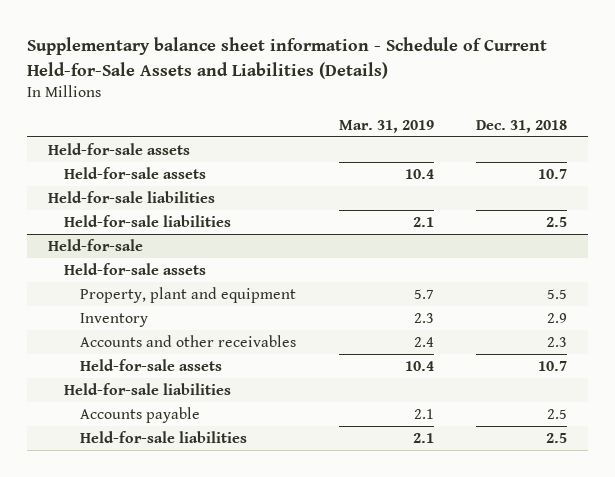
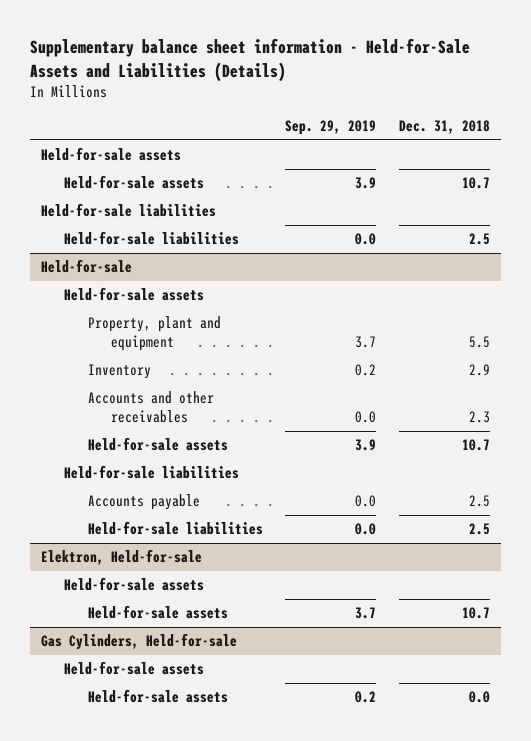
[26,37,547,79] Supplementary balance sheet information - Schedule of Current Held-for-Sale Assets and Liabilities (Details) -> [29,38,470,82] Supplementary balance sheet information - Held-for-Sale Assets and Liabilities (Details)
[338,119,434,133] Mar. 31, 2019 -> none
none -> [285,120,377,136] Sep. 29, 2019
none -> [40,549,202,566] Elektron, Held-for-sale
none -> [64,577,205,592] Held-for-sale assets
none -> [87,605,228,620] Held-for-sale assets
none -> [40,633,237,651] Gas Cylinders, Held-for-sale
none -> [64,661,205,676] Held-for-sale assets
none -> [87,689,228,704] Held-for-sale assets

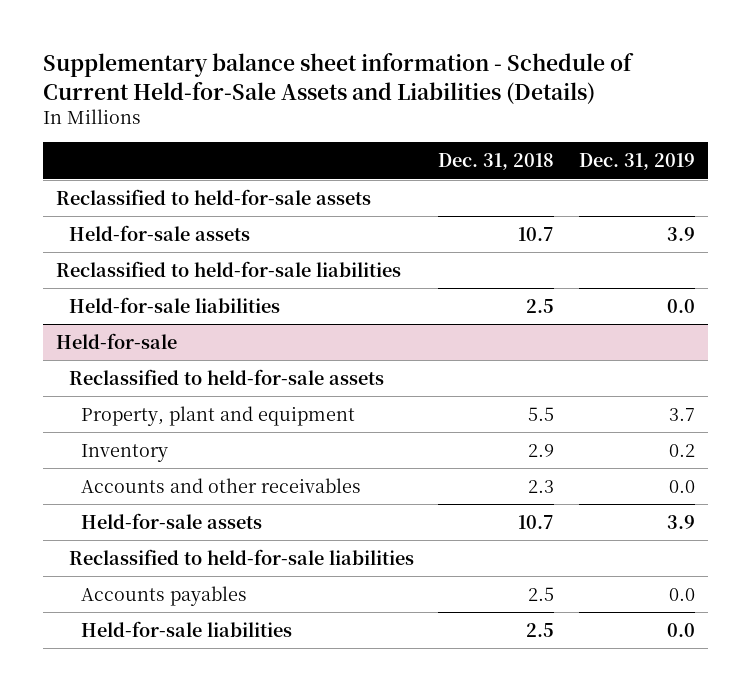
[29,38,470,82] Supplementary balance sheet information - Held-for-Sale Assets and Liabilities (Details) -> [43,53,635,104] Supplementary balance sheet information - Schedule of Current Held-for-Sale Assets and Liabilities (Details)
[285,120,377,136] Sep. 29, 2019 -> none
none -> [579,153,696,171] Dec. 31, 2019
[40,147,181,162] Held-for-sale assets -> [55,188,371,205] Reclassified to held-for-sale assets
[40,203,216,218] Held-for-sale liabilities -> [55,260,401,277] Reclassified to held-for-sale liabilities
[64,287,205,302] Held-for-sale assets -> [68,368,384,385] Reclassified to held-for-sale assets
[64,465,240,480] Held-for-sale liabilities -> [68,548,414,565] Reclassified to held-for-sale liabilities
[87,494,200,511] Accounts payable -> [81,585,248,606] Accounts payables
[40,549,202,566] Elektron, Held-for-sale -> none
[64,577,205,592] Held-for-sale assets -> none
[87,605,228,620] Held-for-sale assets -> none
[40,633,237,651] Gas Cylinders, Held-for-sale -> none
[64,661,205,676] Held-for-sale assets -> none
[87,689,228,704] Held-for-sale assets -> none

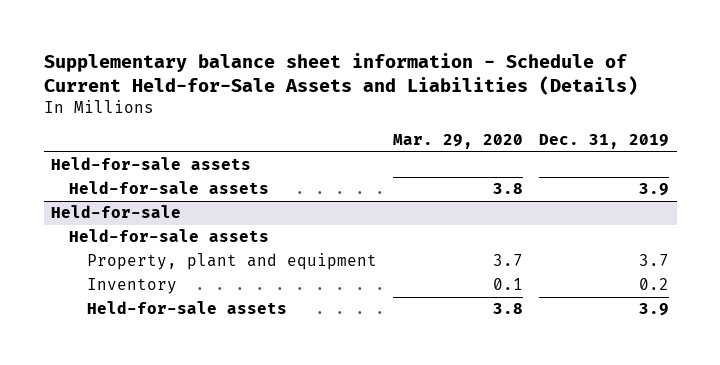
[438,153,555,171] Dec. 31, 2018 -> none
none -> [393,134,524,150] Mar. 29, 2020
[55,188,371,205] Reclassified to held-for-sale assets -> [51,157,252,171] Held-for-sale assets
[55,260,401,277] Reclassified to held-for-sale liabilities -> none
[68,296,280,313] Held-for-sale liabilities -> none
[68,368,384,385] Reclassified to held-for-sale assets -> [69,229,270,243] Held-for-sale assets
[81,477,362,493] Accounts and other receivables -> none
[68,548,414,565] Reclassified to held-for-sale liabilities -> none
[81,585,248,606] Accounts payables -> none
[81,620,293,637] Held-for-sale liabilities -> none

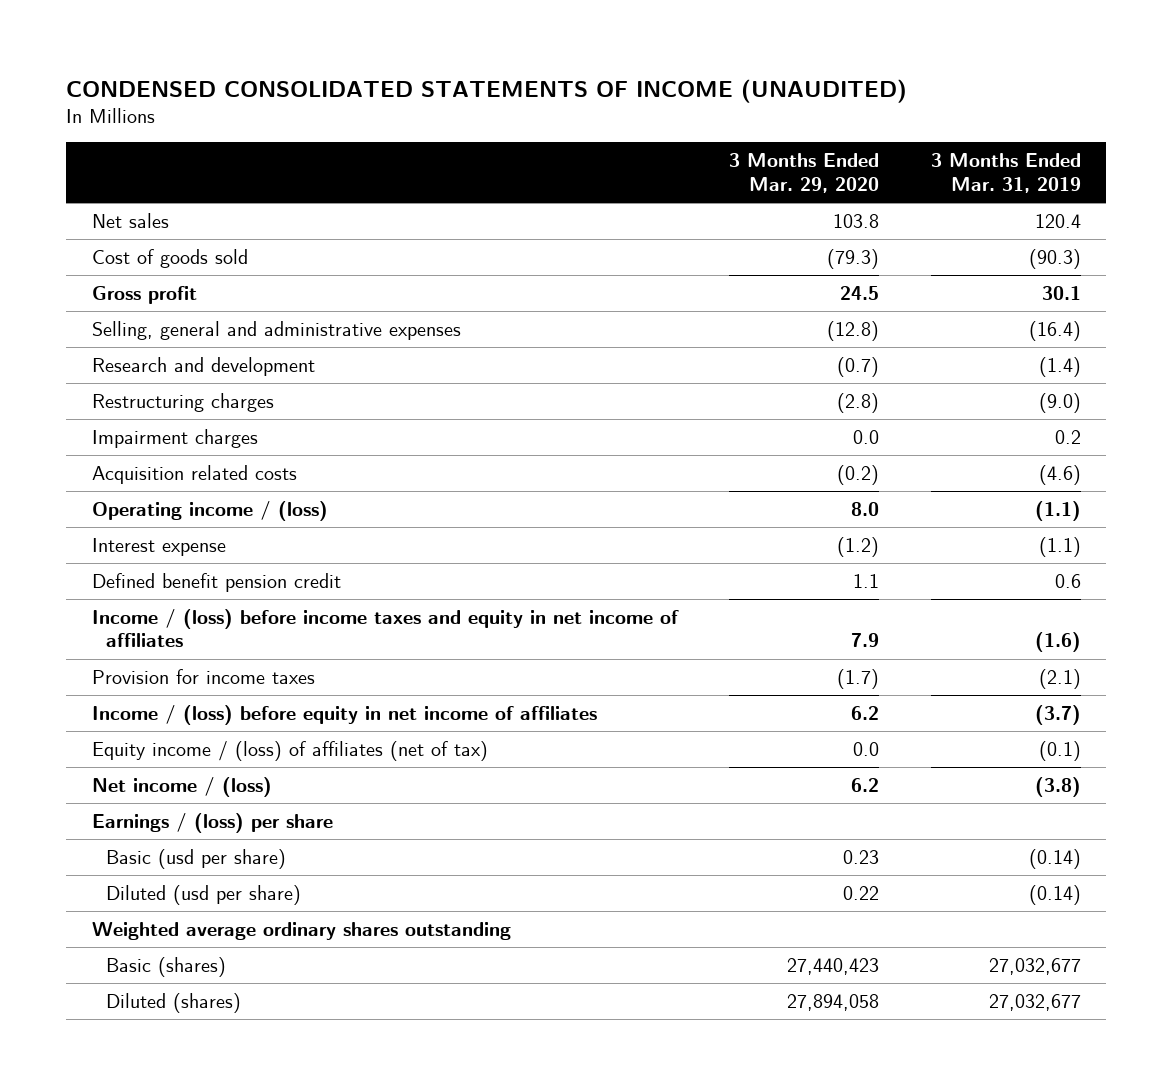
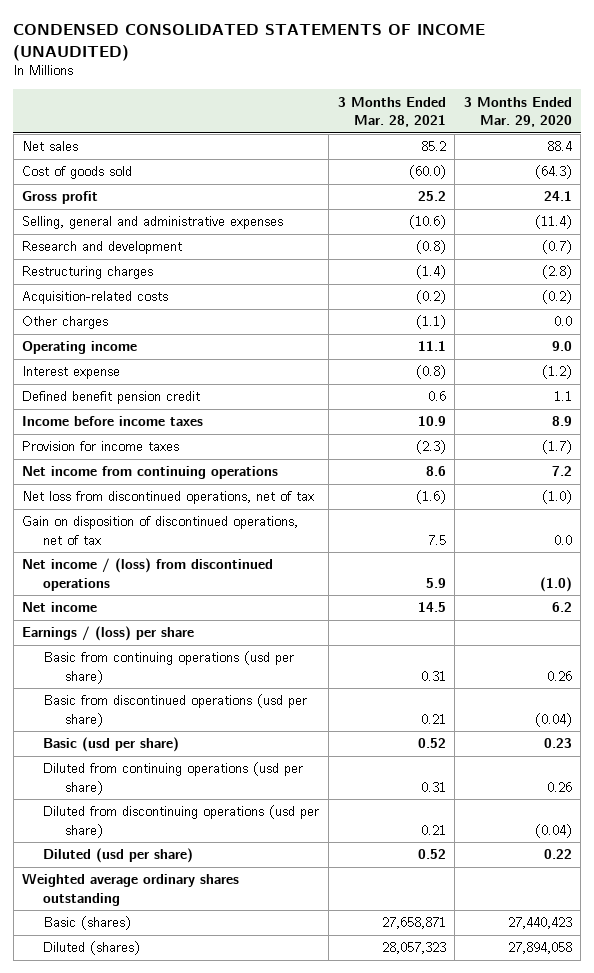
[930,153,1081,193] 3 Months Ended Mar. 31, 2019 -> none
none -> [337,96,446,127] 3 Months Ended Mar. 28, 2021
[833,213,880,228] 103.8 -> [546,141,572,152] 88.4
[827,248,880,269] (79.3) -> [534,165,572,180] (64.3)
[840,285,880,300] 24.5 -> [543,191,572,202] 24.1
[827,320,880,341] (12.8) -> [534,215,572,230] (11.4)
[91,428,258,448] Impairment charges -> none
[91,464,297,484] Acquisition related costs -> [22,291,169,305] Acquisition-related costs
none -> [22,316,109,330] Other charges
[91,500,328,521] Operating income / (loss) -> [22,341,138,355] Operating income
[851,501,880,516] 8.0 -> [551,341,572,352] 9.0
[91,608,679,648] Income / (loss) before income taxes and equity in net income of affiliates -> [22,416,204,427] Income before income taxes
[851,633,880,648] 7.9 -> [551,416,572,427] 8.9
[91,704,597,725] Income / (loss) before equity in net income of affiliates -> none
[91,740,488,761] Equity income / (loss) of affiliates (net of tax) -> none
none -> [22,466,279,480] Net income from continuing operations
none -> [22,491,315,505] Net loss from discontinued operations, net of tax
none -> [22,516,299,545] Gain on disposition of discontinued operations, net of tax
none -> [22,558,274,591] Net income / (loss) from discontinued operations
[91,776,272,797] Net income / (loss) -> [22,602,98,613] Net income
none -> [43,651,295,684] Basic from continuing operations (usd per share)
none -> [43,694,308,727] Basic from discontinued operations (usd per share)
none -> [43,762,304,795] Diluted from continuing operations (usd per share)
none -> [43,805,320,838] Diluted from discontinuing operations (usd per share)

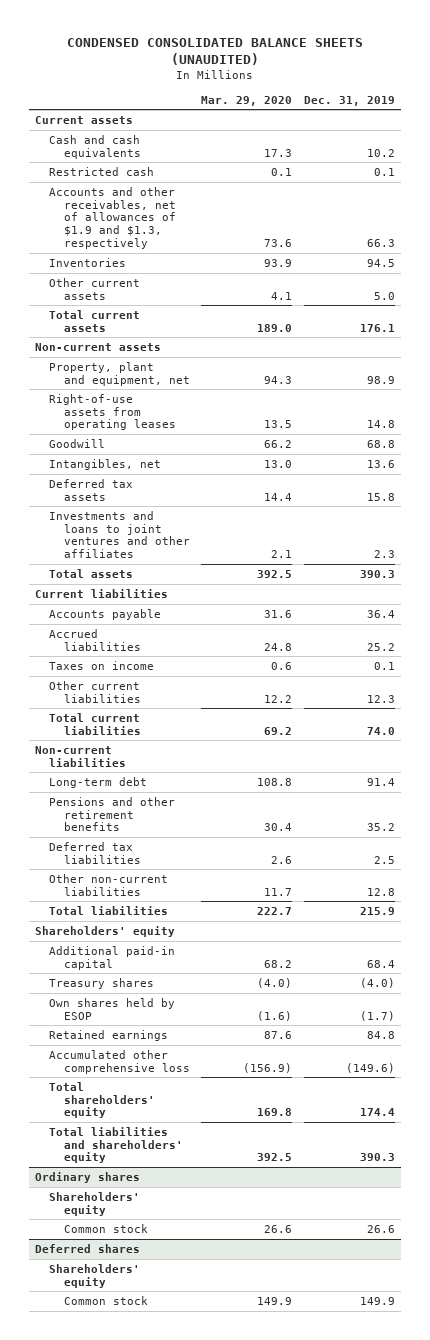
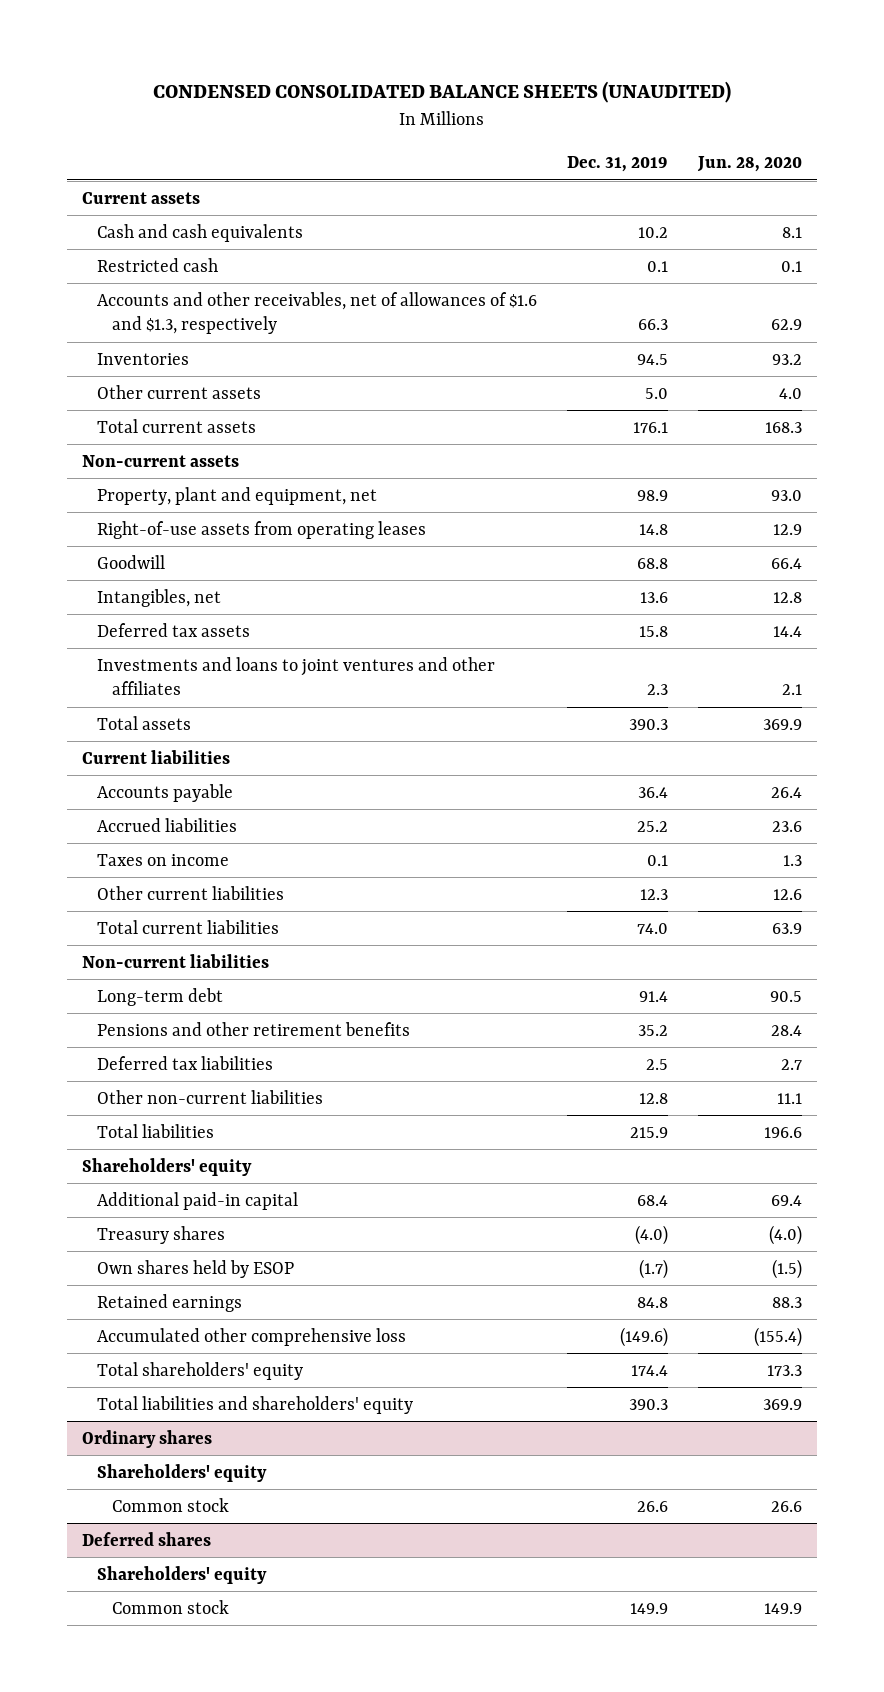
[201,95,293,106] Mar. 29, 2020 -> none
none -> [697,156,803,173] Jun. 28, 2020
[49,186,176,249] Accounts and other receivables, net of allowances of $1.9 and $1.3, respectively -> [97,291,538,335] Accounts and other receivables, net of allowances of $1.6 and $1.3, respectively

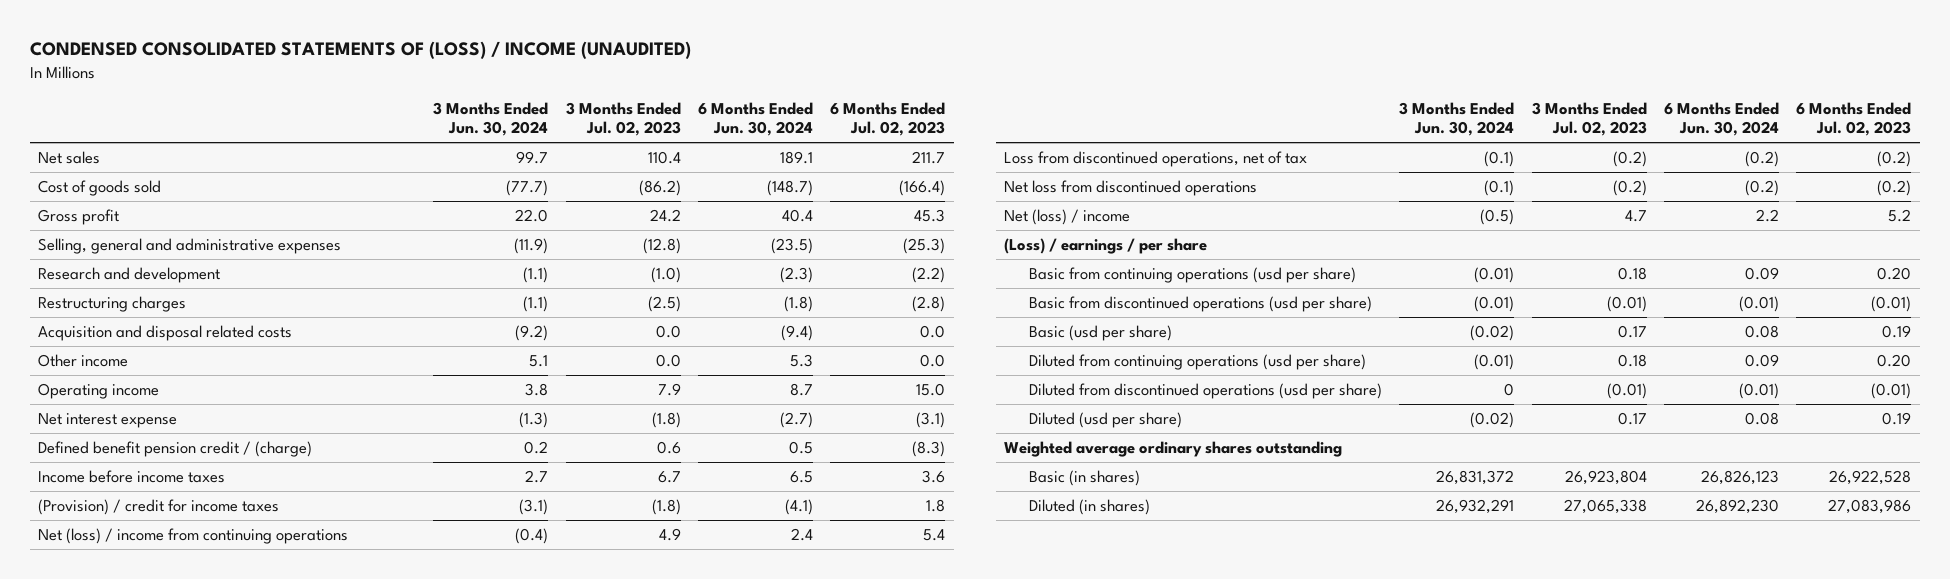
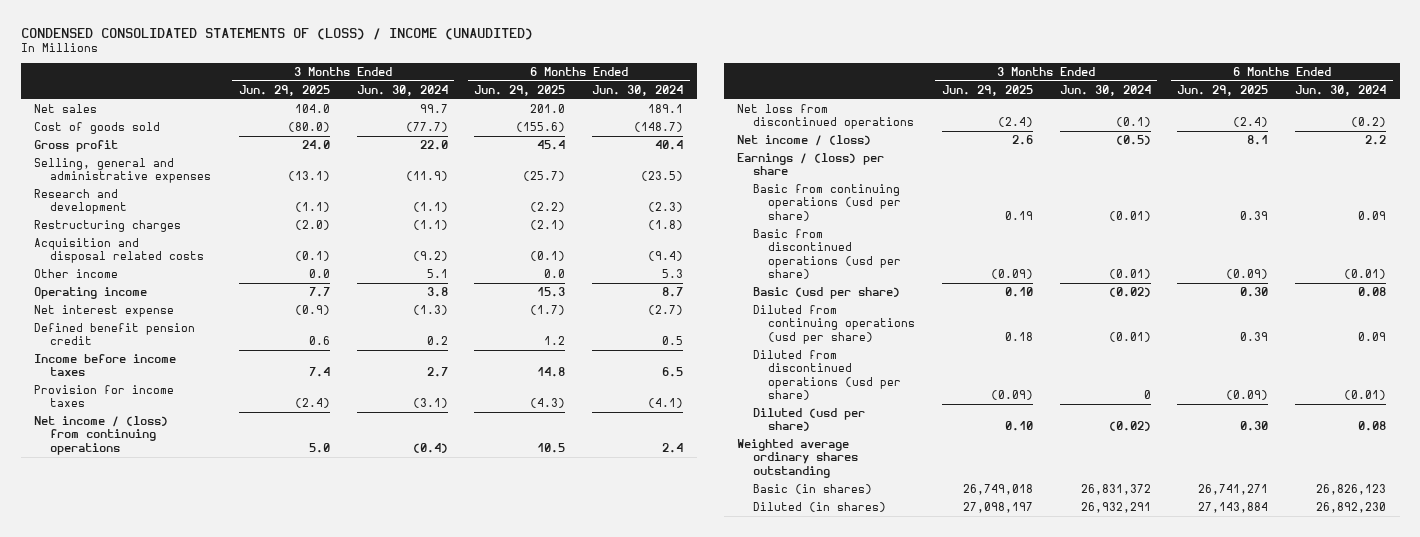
[565,102,681,137] 3 Months Ended Jul. 02, 2023 -> none
[830,102,946,137] 6 Months Ended Jul. 02, 2023 -> none
none -> [238,84,330,96] Jun. 29, 2025
none -> [474,84,566,96] Jun. 29, 2025
[38,440,313,457] Defined benefit pension credit / (charge) -> [34,323,196,346] Defined benefit pension credit
[1004,150,1308,167] Loss from discontinued operations, net of tax -> none
[38,498,280,515] (Provision) / credit for income taxes -> [34,385,175,408] Provision for income taxes
[38,527,349,544] Net (loss) / income from continuing operations -> [34,416,169,455] Net income / (loss) from continuing operations
[1004,208,1131,225] Net (loss) / income -> [737,135,872,147] Net income / (loss)
[1004,237,1208,254] (Loss) / earnings / per share -> [737,153,885,176] Earnings / (loss) per share

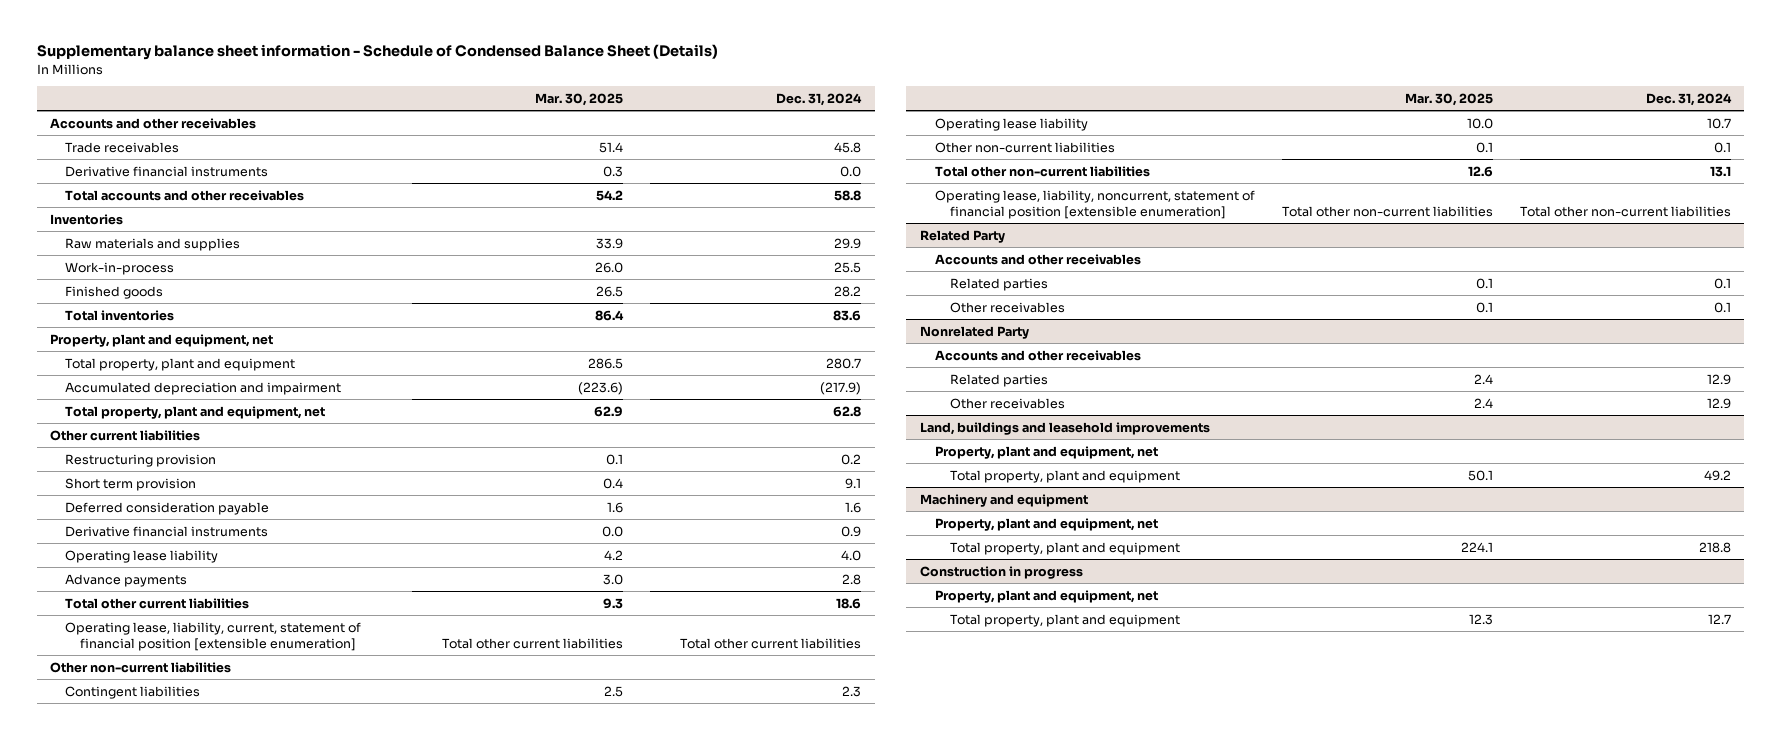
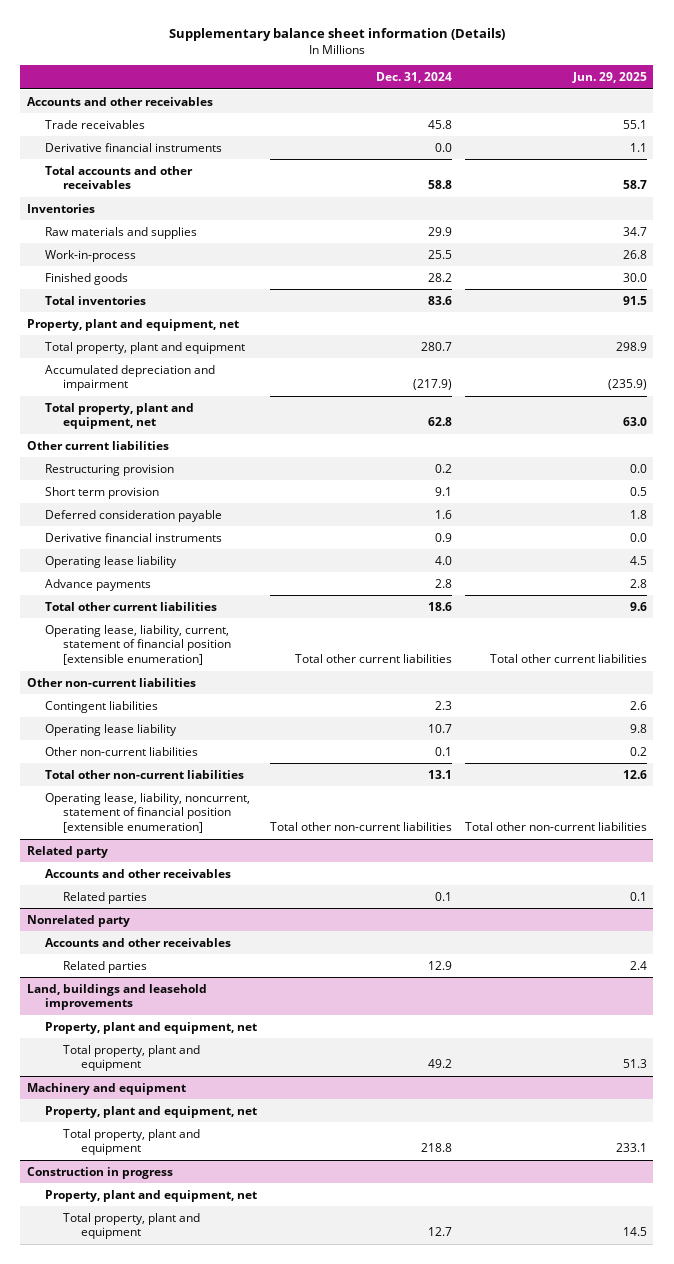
[36,44,718,61] Supplementary balance sheet information - Schedule of Condensed Balance Sheet (Details) -> [168,28,505,42] Supplementary balance sheet information (Details)
[535,92,624,106] Mar. 30, 2025 -> none
none -> [571,71,647,83] Jun. 29, 2025
[919,229,1005,243] Related Party -> [26,845,108,858] Related party
[949,301,1065,313] Other receivables -> none
[919,325,1029,339] Nonrelated Party -> [26,914,130,927] Nonrelated party
[949,397,1065,409] Other receivables -> none

